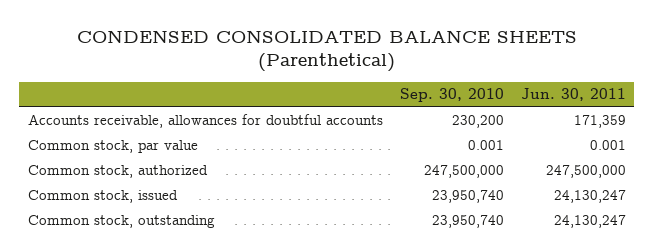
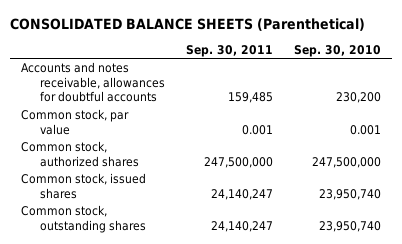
[76,29,577,73] CONDENSED CONSOLIDATED BALANCE SHEETS (Parenthetical) -> [10,17,366,31] CONSOLIDATED BALANCE SHEETS (Parenthetical)
[520,88,626,102] Jun. 30, 2011 -> none
none -> [185,44,273,57] Sep. 30, 2011
[27,113,383,128] Accounts receivable, allowances for doubtful accounts -> [20,62,165,102] Accounts and notes receivable, allowances for doubtful accounts
[27,164,208,178] Common stock, authorized -> [20,141,139,167] Common stock, authorized shares
[27,189,178,203] Common stock, issued -> [20,173,146,199] Common stock, issued shares
[27,214,215,228] Common stock, outstanding -> [20,205,146,233] Common stock, outstanding shares

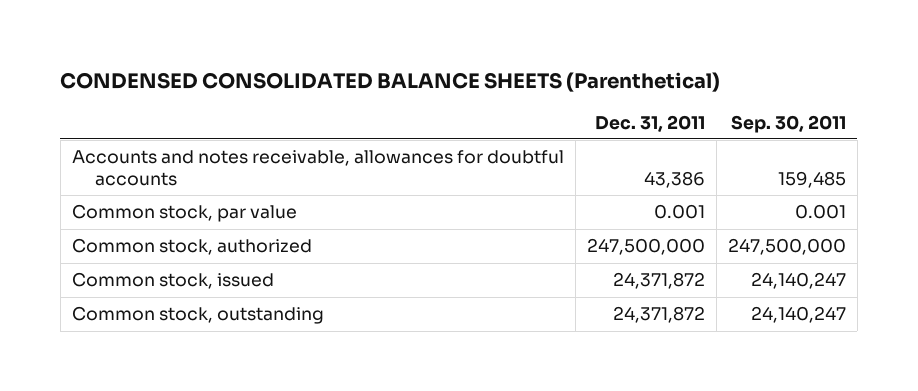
[10,17,366,31] CONSOLIDATED BALANCE SHEETS (Parenthetical) -> [60,71,721,92] CONDENSED CONSOLIDATED BALANCE SHEETS (Parenthetical)
[294,44,382,57] Sep. 30, 2010 -> none
none -> [594,114,705,132] Dec. 31, 2011
[20,141,139,167] Common stock, authorized shares -> [71,238,312,256] Common stock, authorized
[20,173,146,199] Common stock, issued shares -> [71,272,274,290] Common stock, issued
[20,205,146,233] Common stock, outstanding shares -> [71,306,324,325] Common stock, outstanding

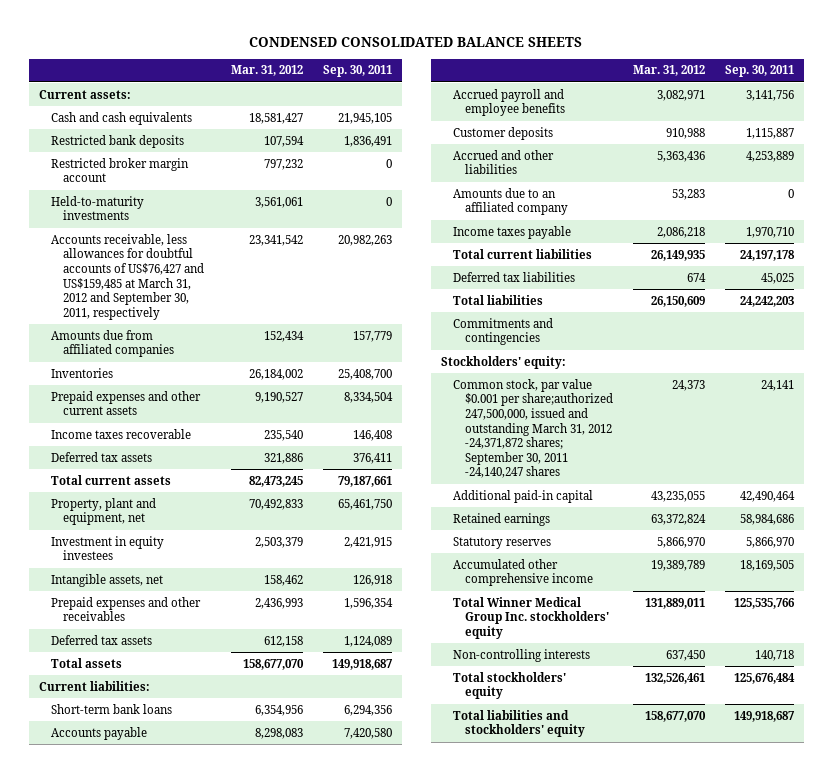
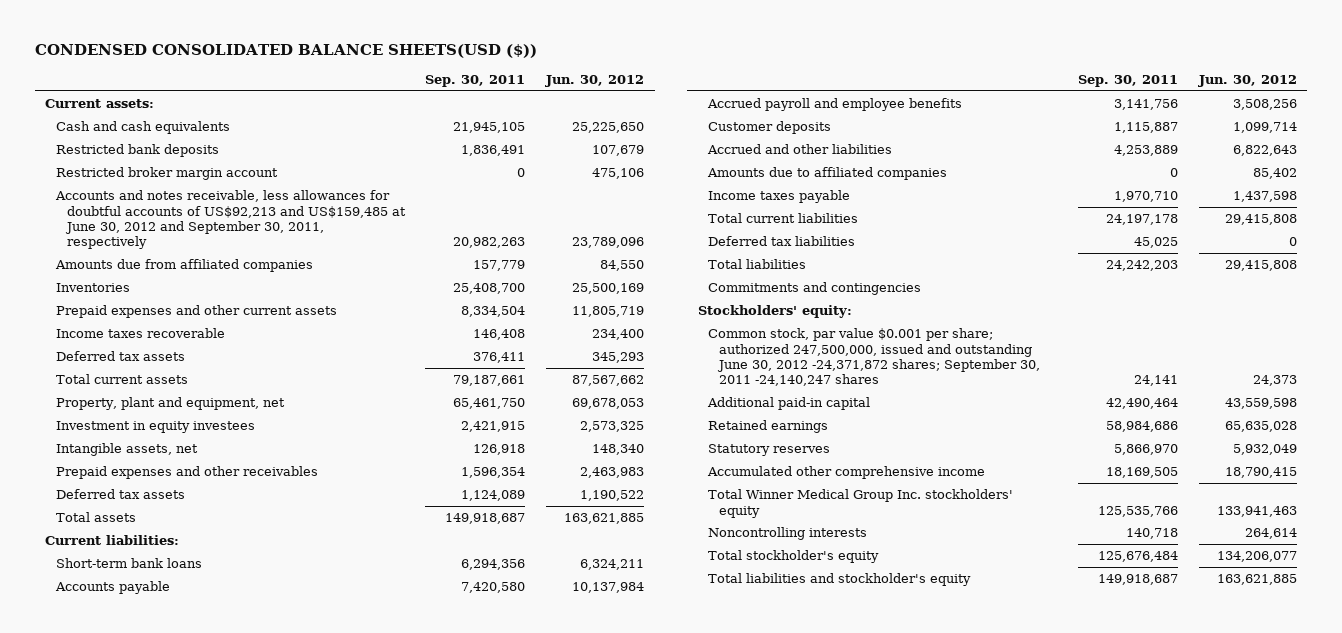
[249,37,583,48] CONDENSED CONSOLIDATED BALANCE SHEETS -> [34,43,537,58] CONDENSED CONSOLIDATED BALANCE SHEETS(USD ($))
[231,65,304,77] Mar. 31, 2012 -> none
none -> [545,74,645,87] Jun. 30, 2012
[51,195,145,221] Held-to-maturity investments -> none
[51,233,205,320] Accounts receivable, less allowances for doubtful accounts of US$76,427 and US$159,485 at March 31, 2012 and September 30, 2011, respectively -> [54,190,406,250] Accounts and notes receivable, less allowances for doubtful accounts of US$92,213 and US$159,485 at June 30, 2012 and September 30, 2011, respectively
[452,187,569,216] Amounts due to an affiliated company -> [707,167,948,181] Amounts due to affiliated companies
[452,378,614,479] Common stock, par value $0.001 per share;authorized 247,500,000, issued and outstanding March 31, 2012 -24,371,872 shares; September 30, 2011 -24,140,247 shares -> [708,328,1041,387] Common stock, par value $0.001 per share; authorized 247,500,000, issued and outstanding June 30, 2012 -24,371,872 shares; September 30, 2011 -24,140,247 shares
[452,648,590,662] Non-controlling interests -> [708,527,868,541] Noncontrolling interests
[452,671,566,700] Total stockholders' equity -> [708,550,880,564] Total stockholder's equity
[452,709,586,738] Total liabilities and stockholders' equity -> [708,573,972,587] Total liabilities and stockholder's equity

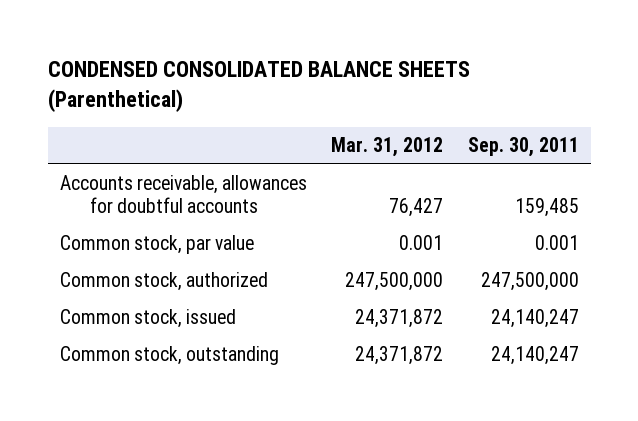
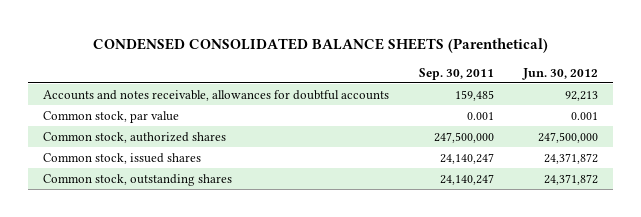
[331,137,444,158] Mar. 31, 2012 -> none
none -> [521,67,598,80] Jun. 30, 2012
[59,175,307,214] Accounts receivable, allowances for doubtful accounts -> [43,89,390,101] Accounts and notes receivable, allowances for doubtful accounts
[59,272,268,292] Common stock, authorized -> [43,131,227,143] Common stock, authorized shares
[59,309,236,329] Common stock, issued -> [43,152,202,164] Common stock, issued shares
[59,346,279,366] Common stock, outstanding -> [43,173,233,186] Common stock, outstanding shares

